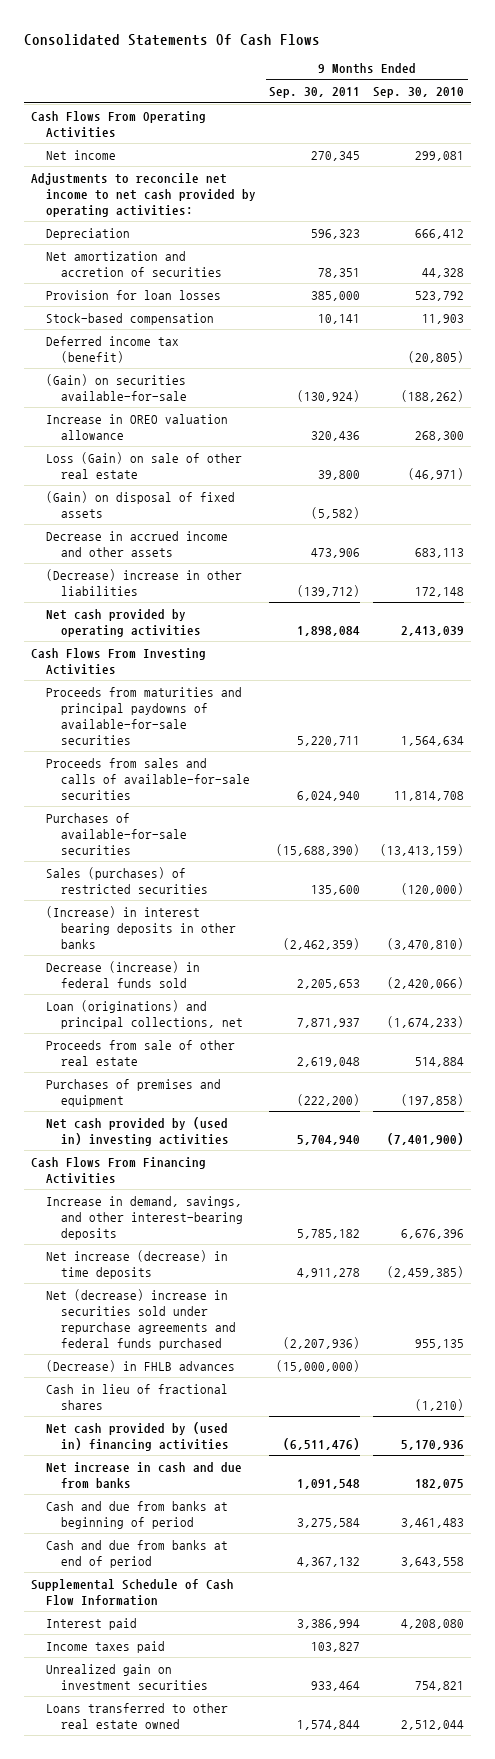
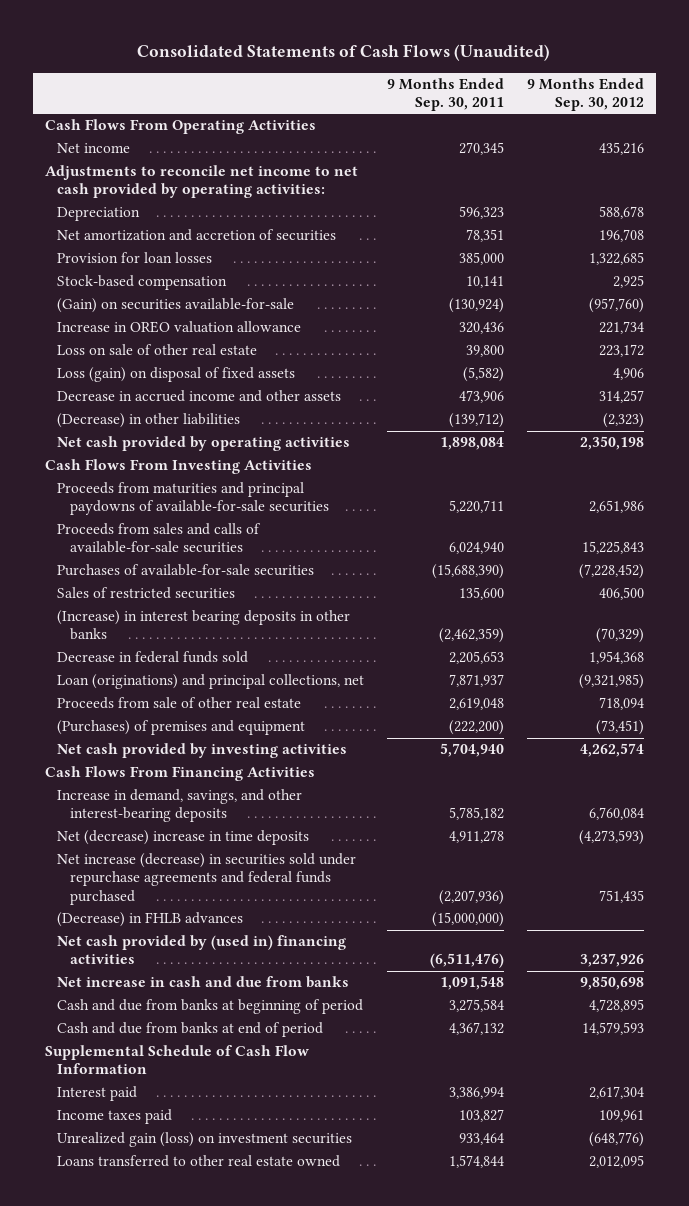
[24,34,321,47] Consolidated Statements Of Cash Flows -> [137,44,551,62] Consolidated Statements of Cash Flows (Unaudited)
[373,87,465,99] Sep. 30, 2010 -> none
none -> [527,77,645,112] 9 Months Ended Sep. 30, 2012
[46,335,180,363] Deferred income tax (benefit) -> none
[46,451,243,479] Loss (Gain) on sale of other real estate -> [57,344,258,356] Loss on sale of other real estate
[46,490,236,518] (Gain) on disposal of fixed assets -> [57,367,296,383] Loss (gain) on disposal of fixed assets
[46,568,243,596] (Decrease) increase in other liabilities -> [57,413,241,429] (Decrease) in other liabilities
[46,866,209,894] Sales (purchases) of restricted securities -> [57,587,236,600] Sales of restricted securities
[46,960,201,988] Decrease (increase) in federal funds sold -> [57,651,249,664] Decrease in federal funds sold
[46,1078,222,1107] Purchases of premises and equipment -> [57,720,306,736] (Purchases) of premises and equipment
[46,1116,230,1146] Net cash provided by (used in) investing activities -> [57,743,348,759] Net cash provided by investing activities
[46,1249,229,1279] Net increase (decrease) in time deposits -> [57,830,310,846] Net (decrease) increase in time deposits
[46,1288,237,1350] Net (decrease) increase in securities sold under repurchase agreements and federal funds purchased -> [57,853,357,905] Net increase (decrease) in securities sold under repurchase agreements and federal funds purchased
[46,1383,229,1410] Cash in lieu of fractional shares -> none
[46,1663,209,1690] Unrealized gain on investment securities -> [57,1132,353,1148] Unrealized gain (loss) on investment securities

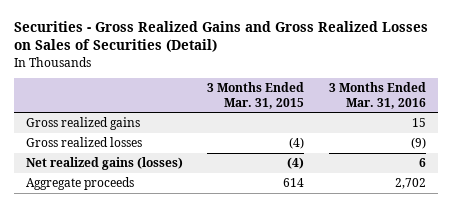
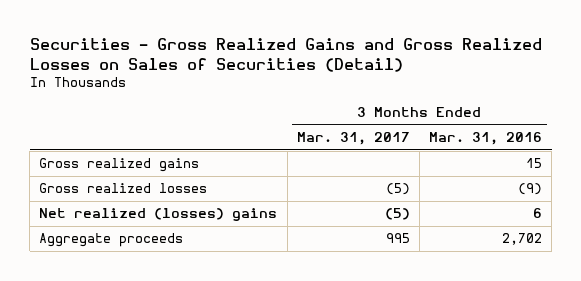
[207,82,305,109] 3 Months Ended Mar. 31, 2015 -> none
none -> [296,132,410,146] Mar. 31, 2017
[25,157,183,171] Net realized gains (losses) -> [39,208,278,222] Net realized (losses) gains

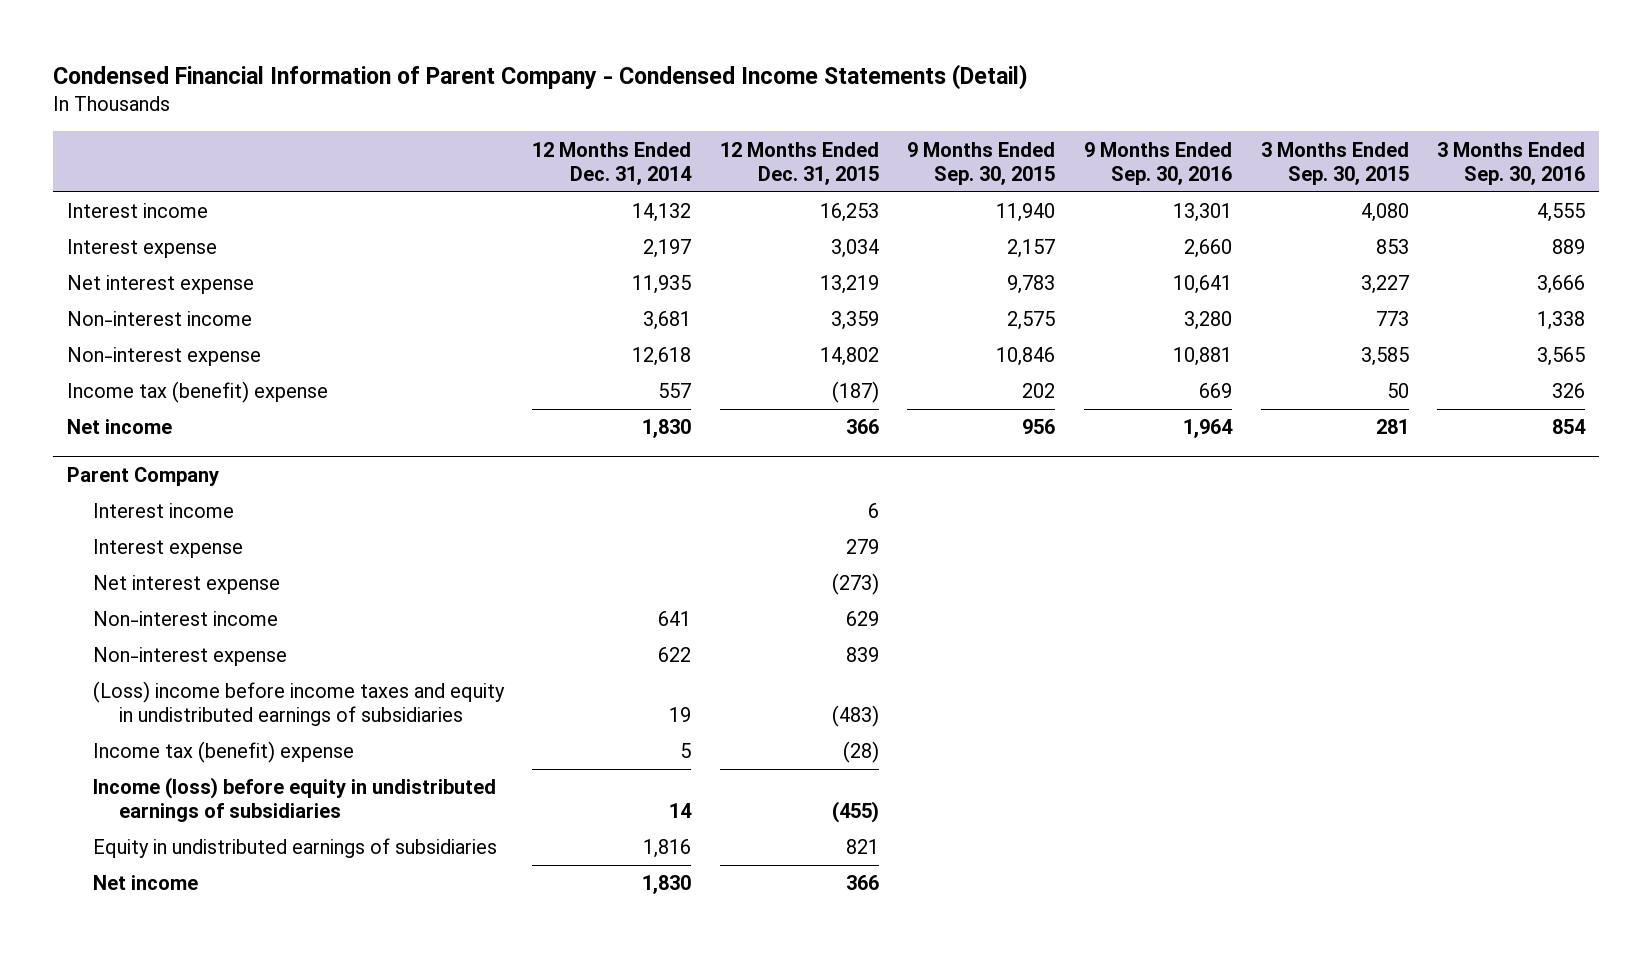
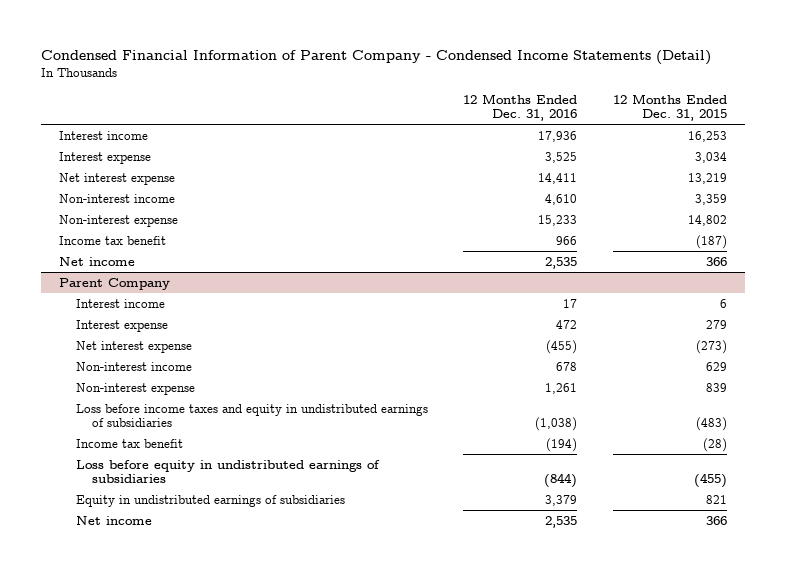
[532,141,693,185] 12 Months Ended Dec. 31, 2014 -> none
[907,141,1056,185] 9 Months Ended Sep. 30, 2015 -> none
[1083,141,1232,185] 9 Months Ended Sep. 30, 2016 -> none
[1260,141,1409,185] 3 Months Ended Sep. 30, 2015 -> none
[1437,141,1586,185] 3 Months Ended Sep. 30, 2016 -> none
none -> [463,93,578,122] 12 Months Ended Dec. 31, 2016
[66,381,328,404] Income tax (benefit) expense -> [58,235,166,245] Income tax benefit
[92,681,505,727] (Loss) income before income taxes and equity in undistributed earnings of subsidiaries -> [75,403,428,428] Loss before income taxes and equity in undistributed earnings of subsidiaries
[92,741,354,764] Income tax (benefit) expense -> [75,438,183,448] Income tax benefit
[92,777,496,823] Income (loss) before equity in undistributed earnings of subsidiaries -> [75,459,380,484] Loss before equity in undistributed earnings of subsidiaries

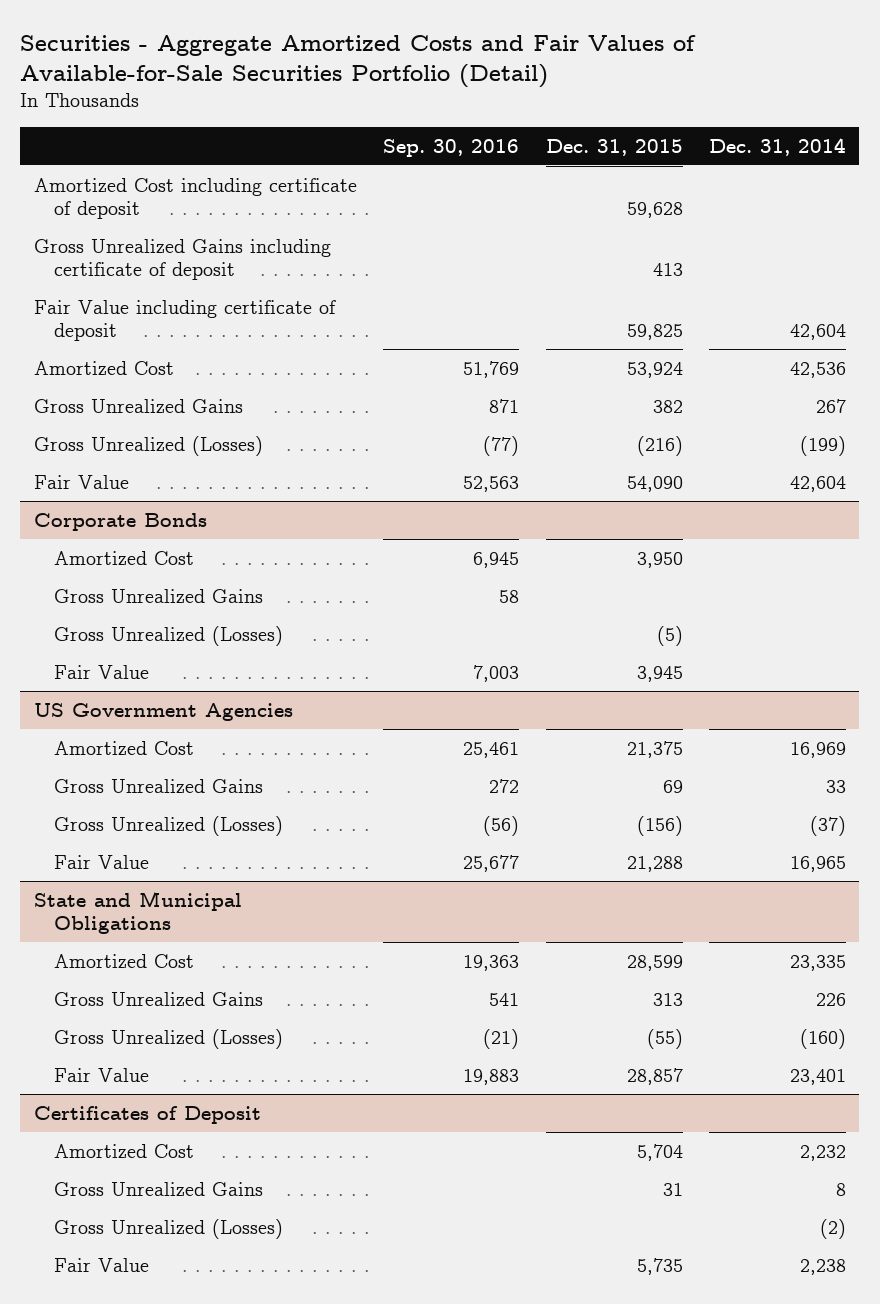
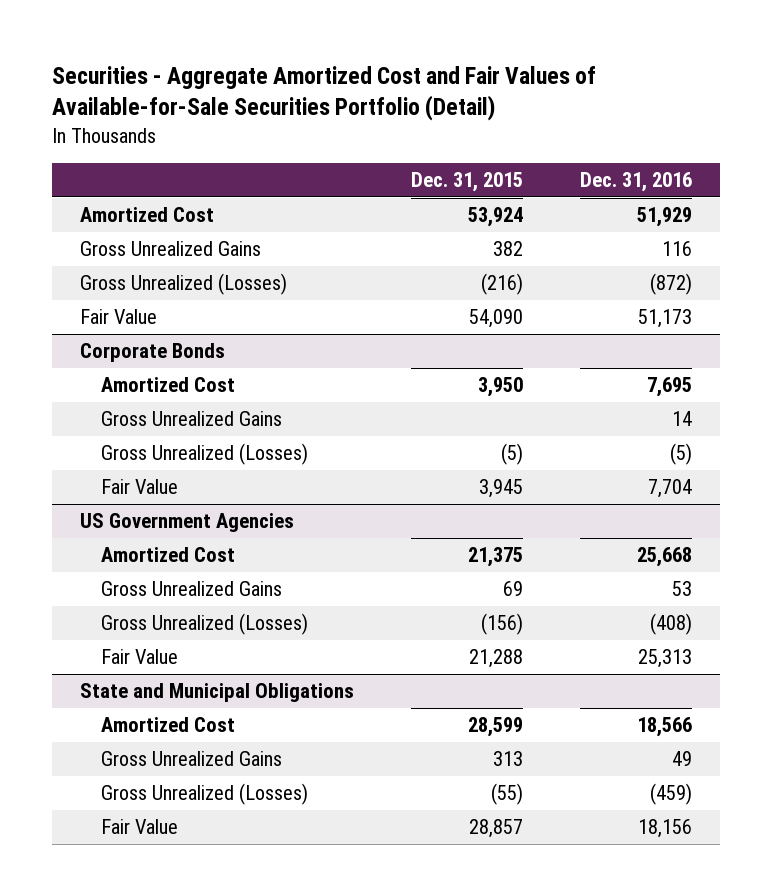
[20,34,697,89] Securities - Aggregate Amortized Costs and Fair Values of Available-for-Sale Securities Portfolio (Detail) -> [52,65,597,122] Securities - Aggregate Amortized Cost and Fair Values of Available-for-Sale Securities Portfolio (Detail)
[383,138,520,157] Sep. 30, 2016 -> none
[708,137,846,156] Dec. 31, 2014 -> none
none -> [579,172,692,193] Dec. 31, 2016
[33,177,357,219] Amortized Cost including certificate of deposit -> none
[33,238,331,280] Gross Unrealized Gains including certificate of deposit -> none
[33,299,336,341] Fair Value including certificate of deposit -> none
[33,1105,261,1124] Certificates of Deposit -> none
[53,1143,194,1159] Amortized Cost -> none
[53,1181,263,1197] Gross Unrealized Gains -> none
[53,1218,283,1239] Gross Unrealized (Losses) -> none
[53,1257,149,1272] Fair Value -> none

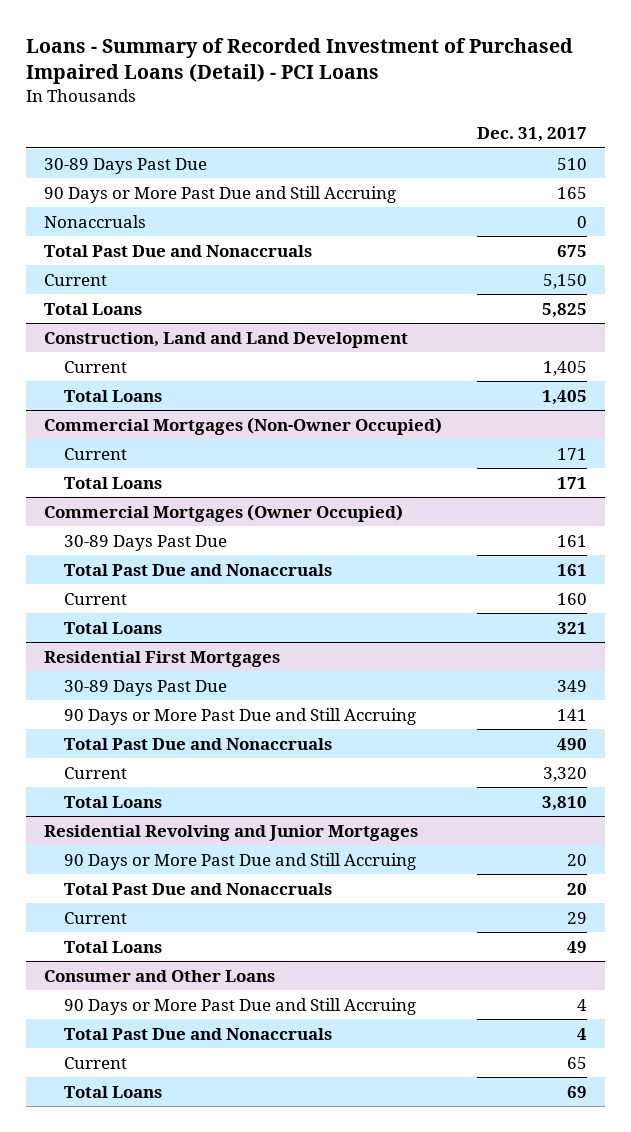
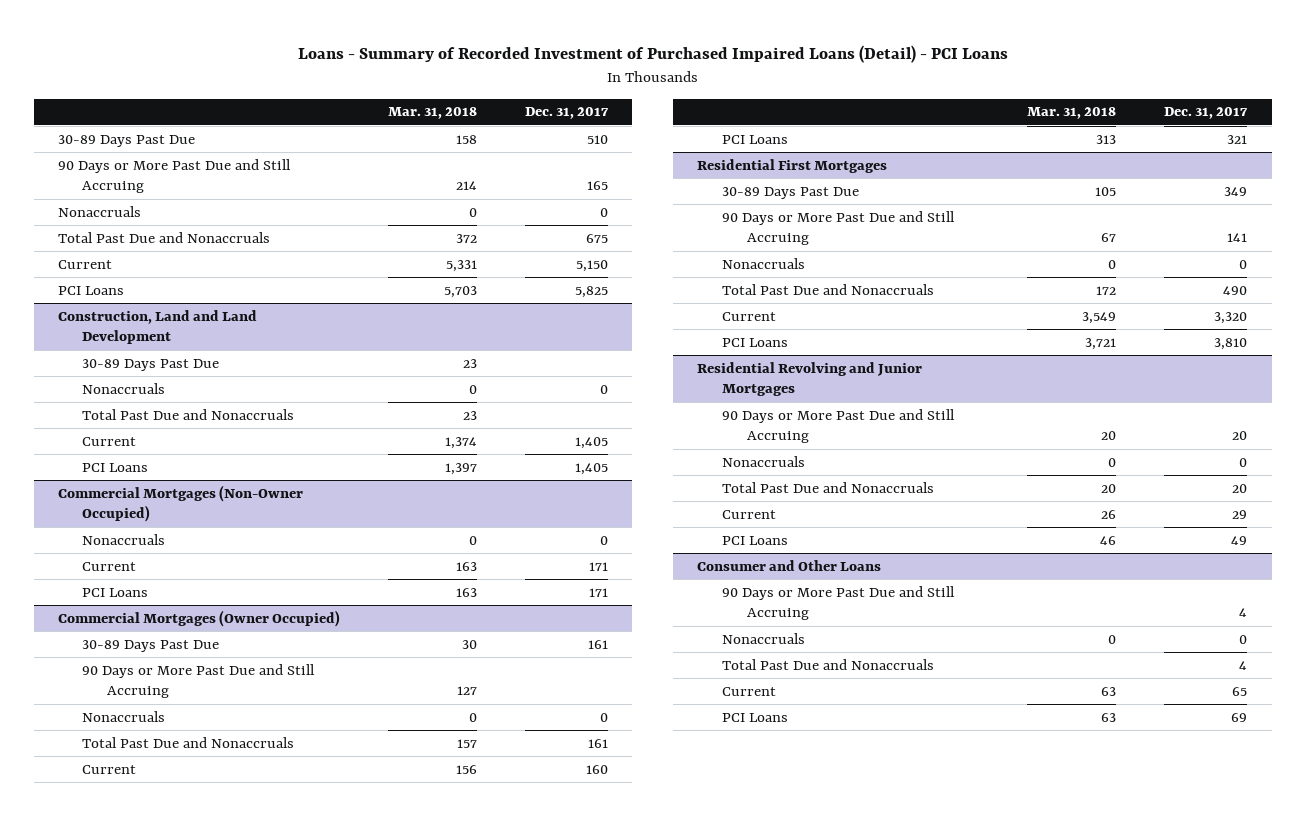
none -> [387,107,477,120] Mar. 31, 2018
[43,302,142,315] Total Loans -> [57,285,124,295] PCI Loans
none -> [82,358,220,371] 30-89 Days Past Due
none -> [82,382,166,394] Nonaccruals
none -> [82,408,295,420] Total Past Due and Nonaccruals
[63,389,162,402] Total Loans -> [82,462,149,472] PCI Loans
none -> [82,533,166,545] Nonaccruals
[63,476,162,489] Total Loans -> [82,587,149,597] PCI Loans
none -> [82,663,316,699] 90 Days or More Past Due and Still Accruing
none -> [82,710,166,722] Nonaccruals
[63,621,162,634] Total Loans -> [722,134,789,144] PCI Loans
none -> [722,257,806,269] Nonaccruals
[63,795,162,808] Total Loans -> [722,337,789,347] PCI Loans
none -> [722,455,806,467] Nonaccruals
[63,940,162,953] Total Loans -> [722,535,789,545] PCI Loans
none -> [722,632,806,644] Nonaccruals
[63,1085,162,1098] Total Loans -> [722,712,789,722] PCI Loans

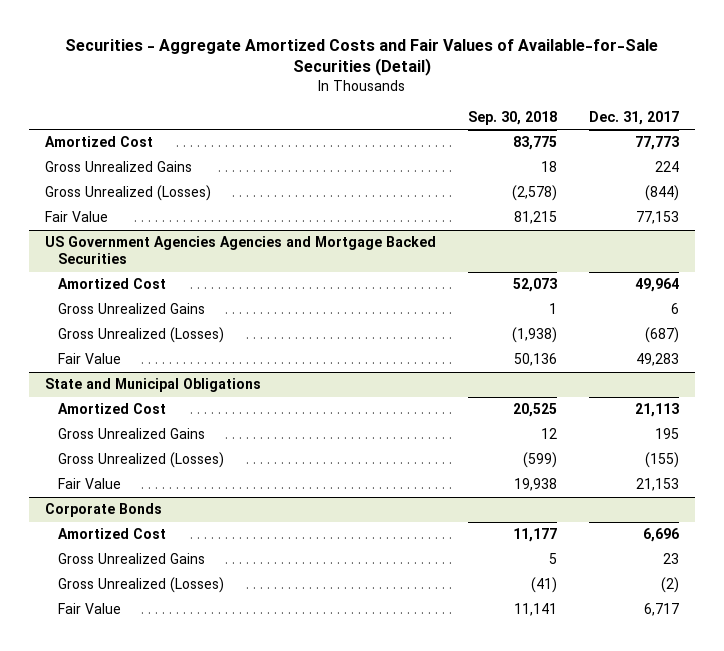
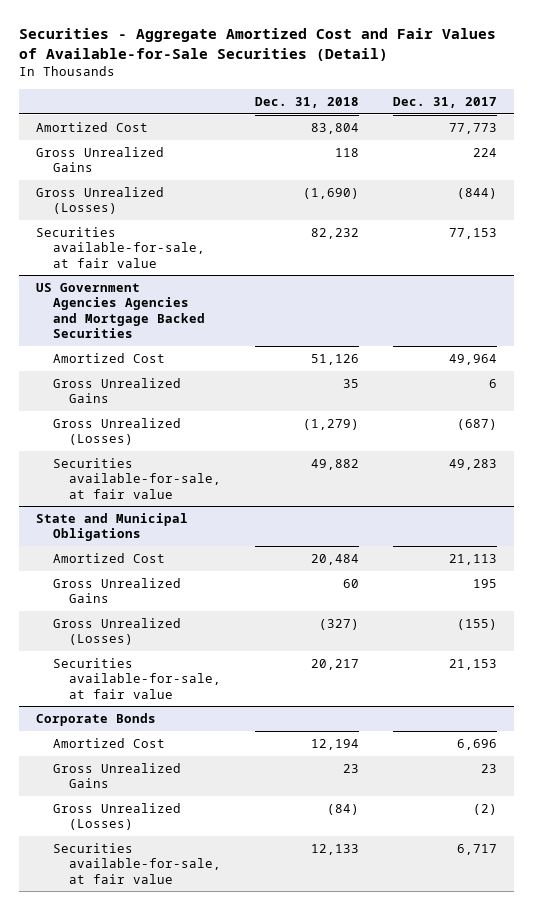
[65,38,659,77] Securities - Aggregate Amortized Costs and Fair Values of Available-for-Sale Securities (Detail) -> [19,28,497,61] Securities - Aggregate Amortized Cost and Fair Values of Available-for-Sale Securities (Detail)
[468,110,558,125] Sep. 30, 2018 -> none
none -> [254,96,359,108] Dec. 31, 2018
[45,211,109,223] Fair Value -> [36,227,205,268] Securities available-for-sale, at fair value
[57,353,121,365] Fair Value -> [52,458,221,499] Securities available-for-sale, at fair value
[57,478,121,490] Fair Value -> [52,658,221,699] Securities available-for-sale, at fair value
[57,603,121,615] Fair Value -> [52,843,221,884] Securities available-for-sale, at fair value

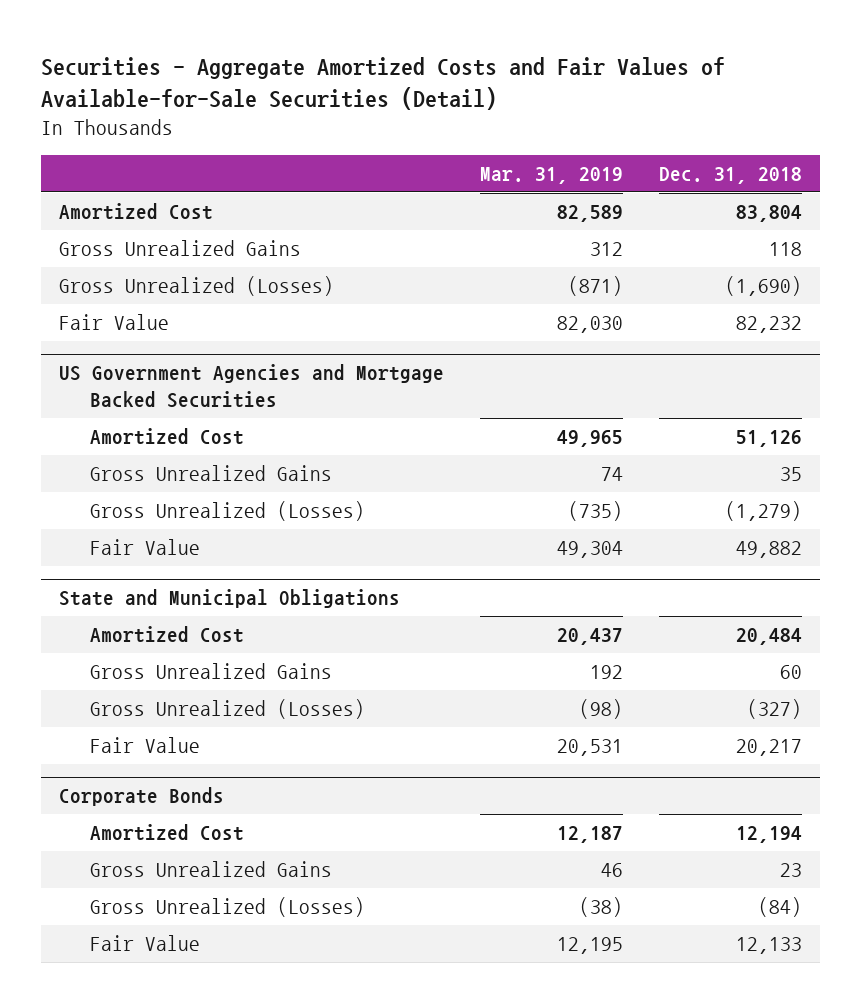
[19,28,497,61] Securities - Aggregate Amortized Cost and Fair Values of Available-for-Sale Securities (Detail) -> [41,56,726,111] Securities - Aggregate Amortized Costs and Fair Values of Available-for-Sale Securities (Detail)
[392,96,497,108] Dec. 31, 2017 -> none
none -> [480,167,624,185] Mar. 31, 2019
[36,227,205,268] Securities available-for-sale, at fair value -> [59,314,170,331] Fair Value
[36,283,205,338] US Government Agencies Agencies and Mortgage Backed Securities -> [59,364,445,409] US Government Agencies and Mortgage Backed Securities
[52,458,221,499] Securities available-for-sale, at fair value -> [90,539,201,556] Fair Value
[52,658,221,699] Securities available-for-sale, at fair value -> [90,737,201,754] Fair Value
[52,843,221,884] Securities available-for-sale, at fair value -> [90,935,201,952] Fair Value

